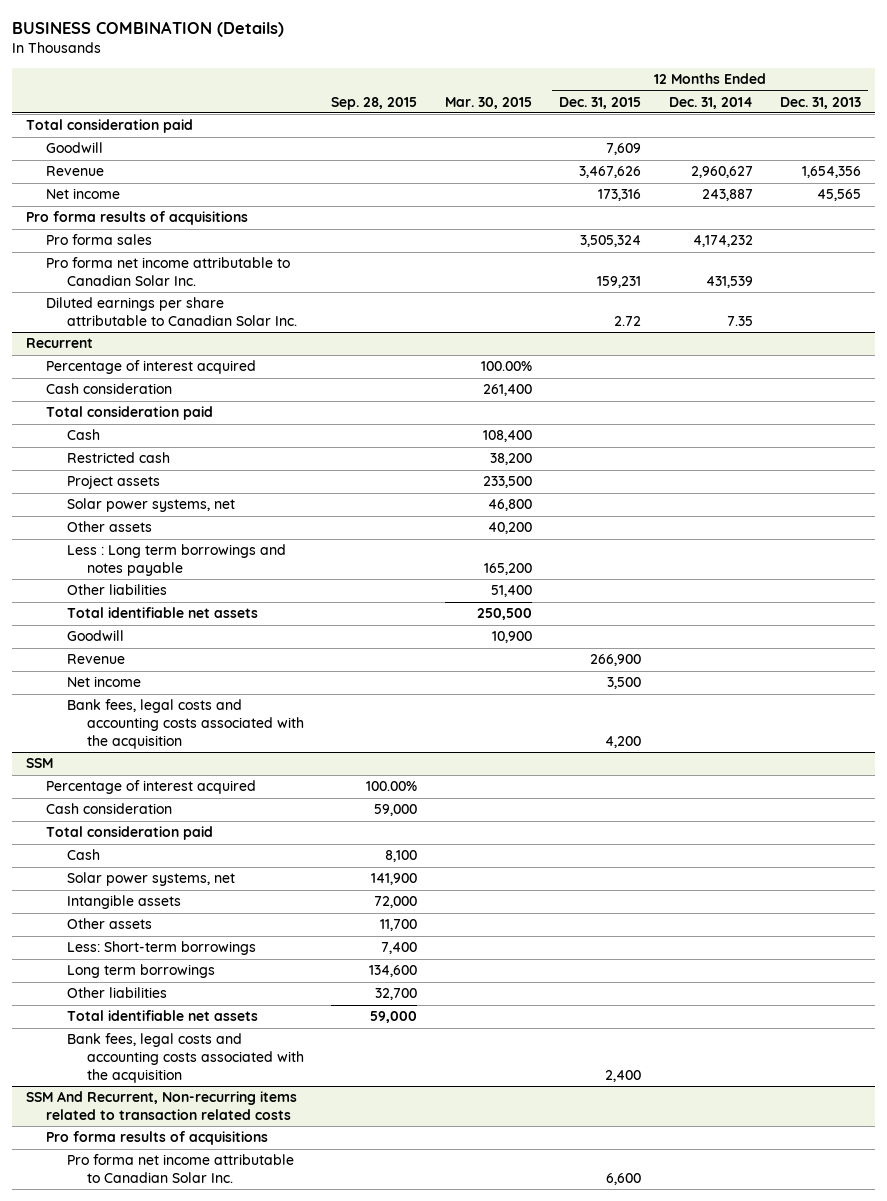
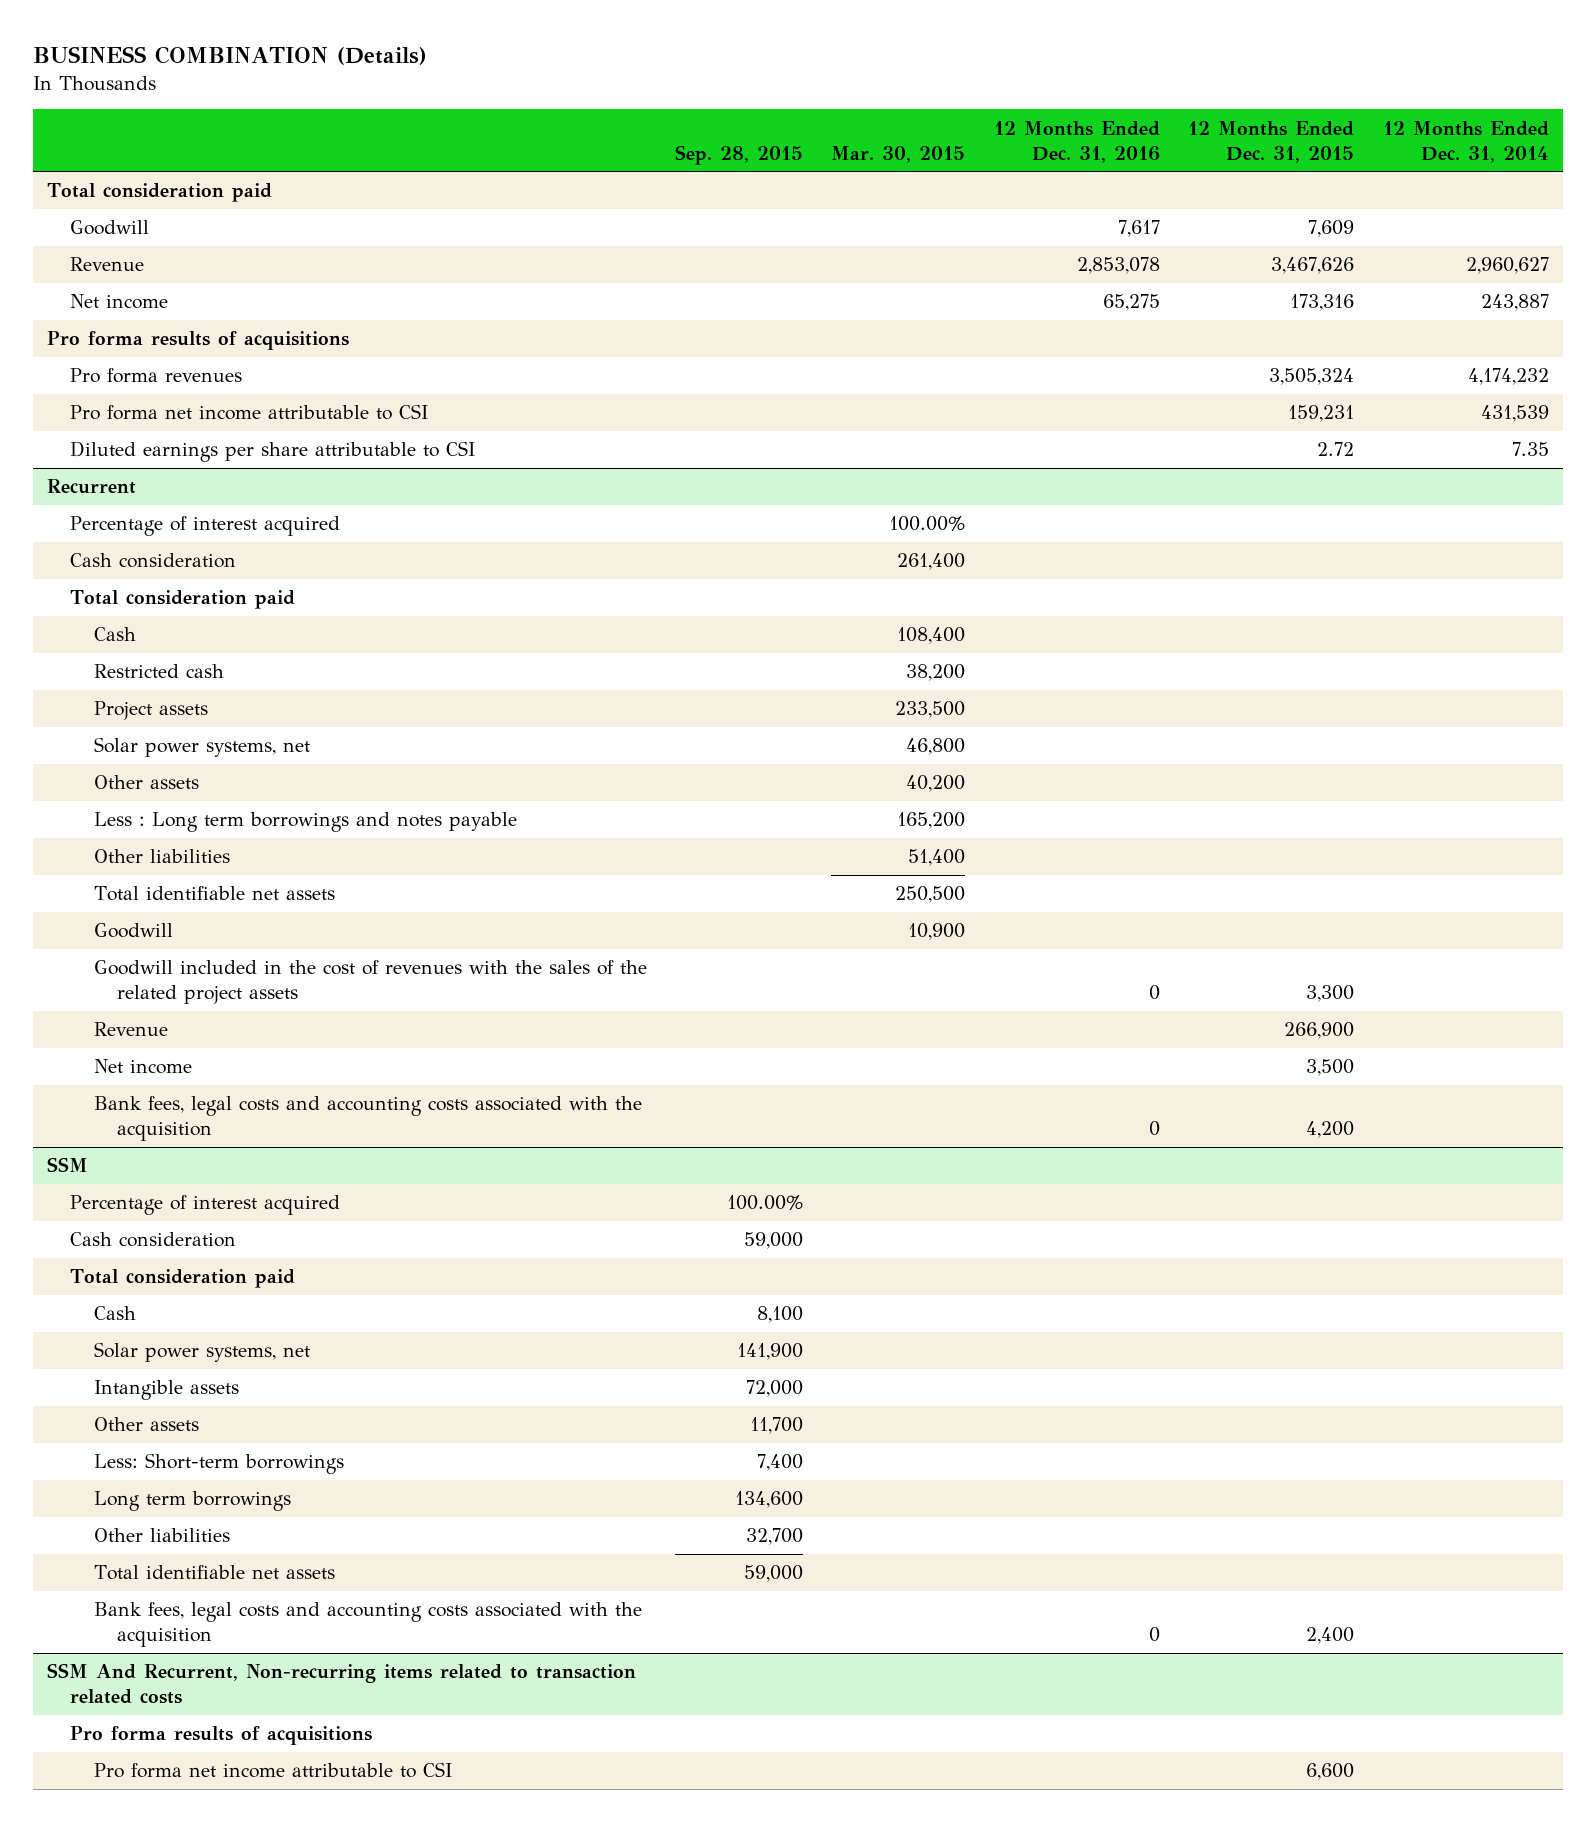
[780,96,862,109] Dec. 31, 2013 -> none
none -> [993,120,1160,163] 12 Months Ended Dec. 31, 2016
[46,234,153,246] Pro forma sales -> [70,368,243,384] Pro forma revenues
[46,257,291,286] Pro forma net income attributable to Canadian Solar Inc. -> [70,404,429,421] Pro forma net income attributable to CSI
[46,297,297,326] Diluted earnings per share attributable to Canadian Solar Inc. -> [70,441,476,463] Diluted earnings per share attributable to CSI
none -> [93,960,647,1005] Goodwill included in the cost of revenues with the sales of the related project assets
[66,1154,294,1183] Pro forma net income attributable to Canadian Solar Inc. -> [93,1762,452,1779] Pro forma net income attributable to CSI

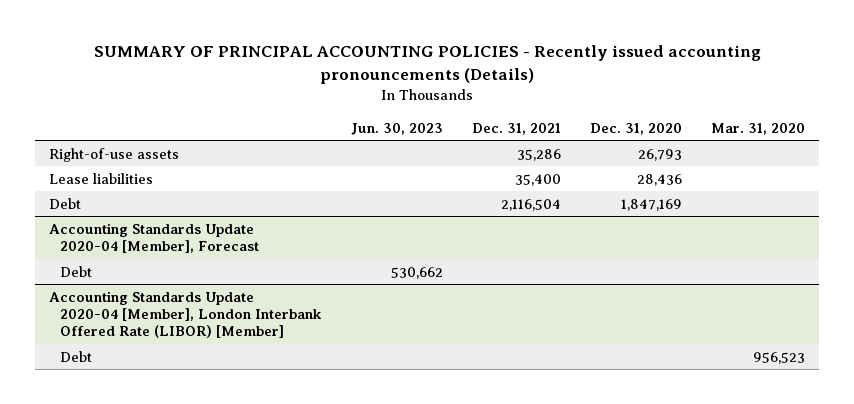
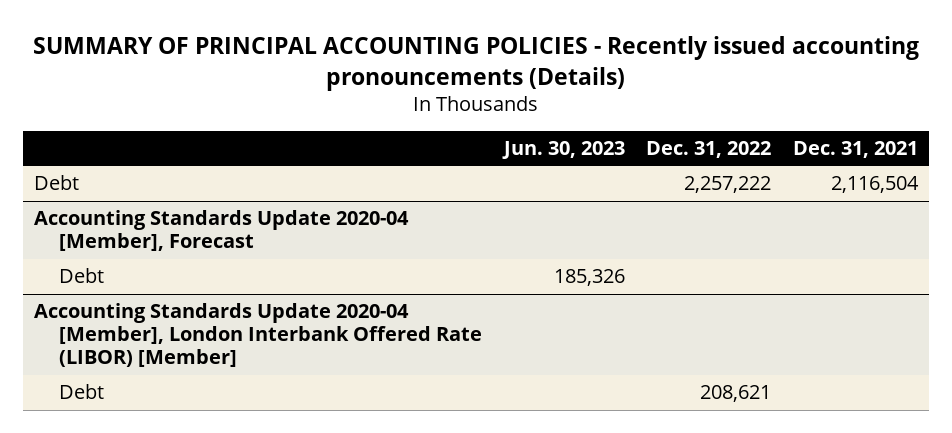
[589,122,682,135] Dec. 31, 2020 -> none
[710,122,805,135] Mar. 31, 2020 -> none
none -> [646,141,772,159] Dec. 31, 2022
[49,147,180,162] Right-of-use assets -> none
[49,172,154,184] Lease liabilities -> none
[391,266,444,279] 530,662 -> [553,269,625,287] 185,326

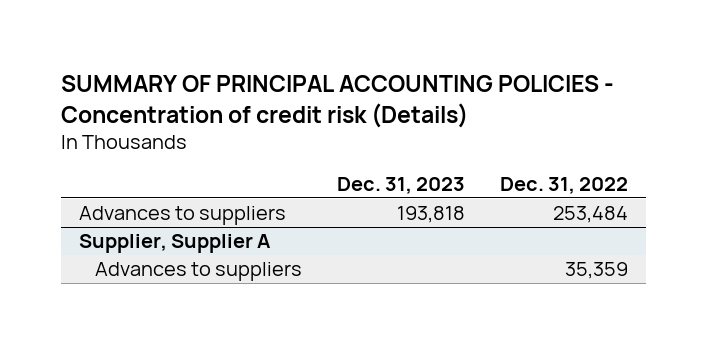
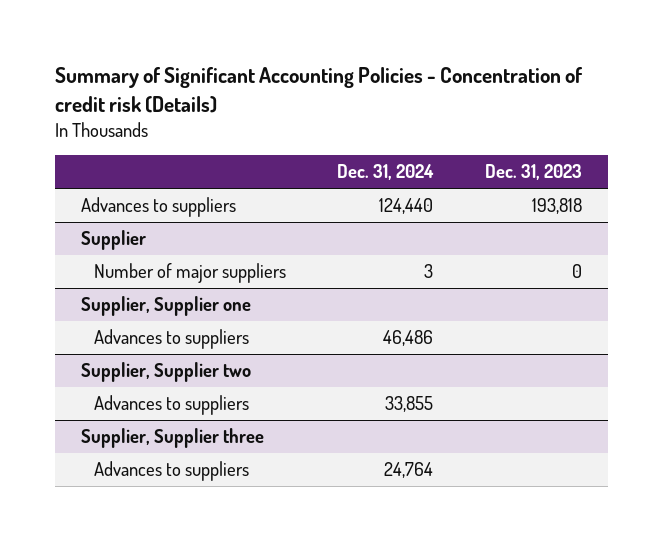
[61,74,615,128] SUMMARY OF PRINCIPAL ACCOUNTING POLICIES - Concentration of credit risk (Details) -> [54,67,583,113] Summary of Significant Accounting Policies - Concentration of credit risk (Details)
[500,176,629,194] Dec. 31, 2022 -> none
none -> [337,164,435,181] Dec. 31, 2024
[94,262,302,282] Advances to suppliers -> none
[78,234,271,254] Supplier, Supplier A -> [80,230,146,251] Supplier
none -> [93,263,286,284] Number of major suppliers
none -> [80,296,251,317] Supplier, Supplier one
none -> [93,329,249,350] Advances to suppliers
none -> [80,362,251,383] Supplier, Supplier two
none -> [93,395,249,416] Advances to suppliers
none -> [80,428,264,449] Supplier, Supplier three
none -> [93,461,249,482] Advances to suppliers

